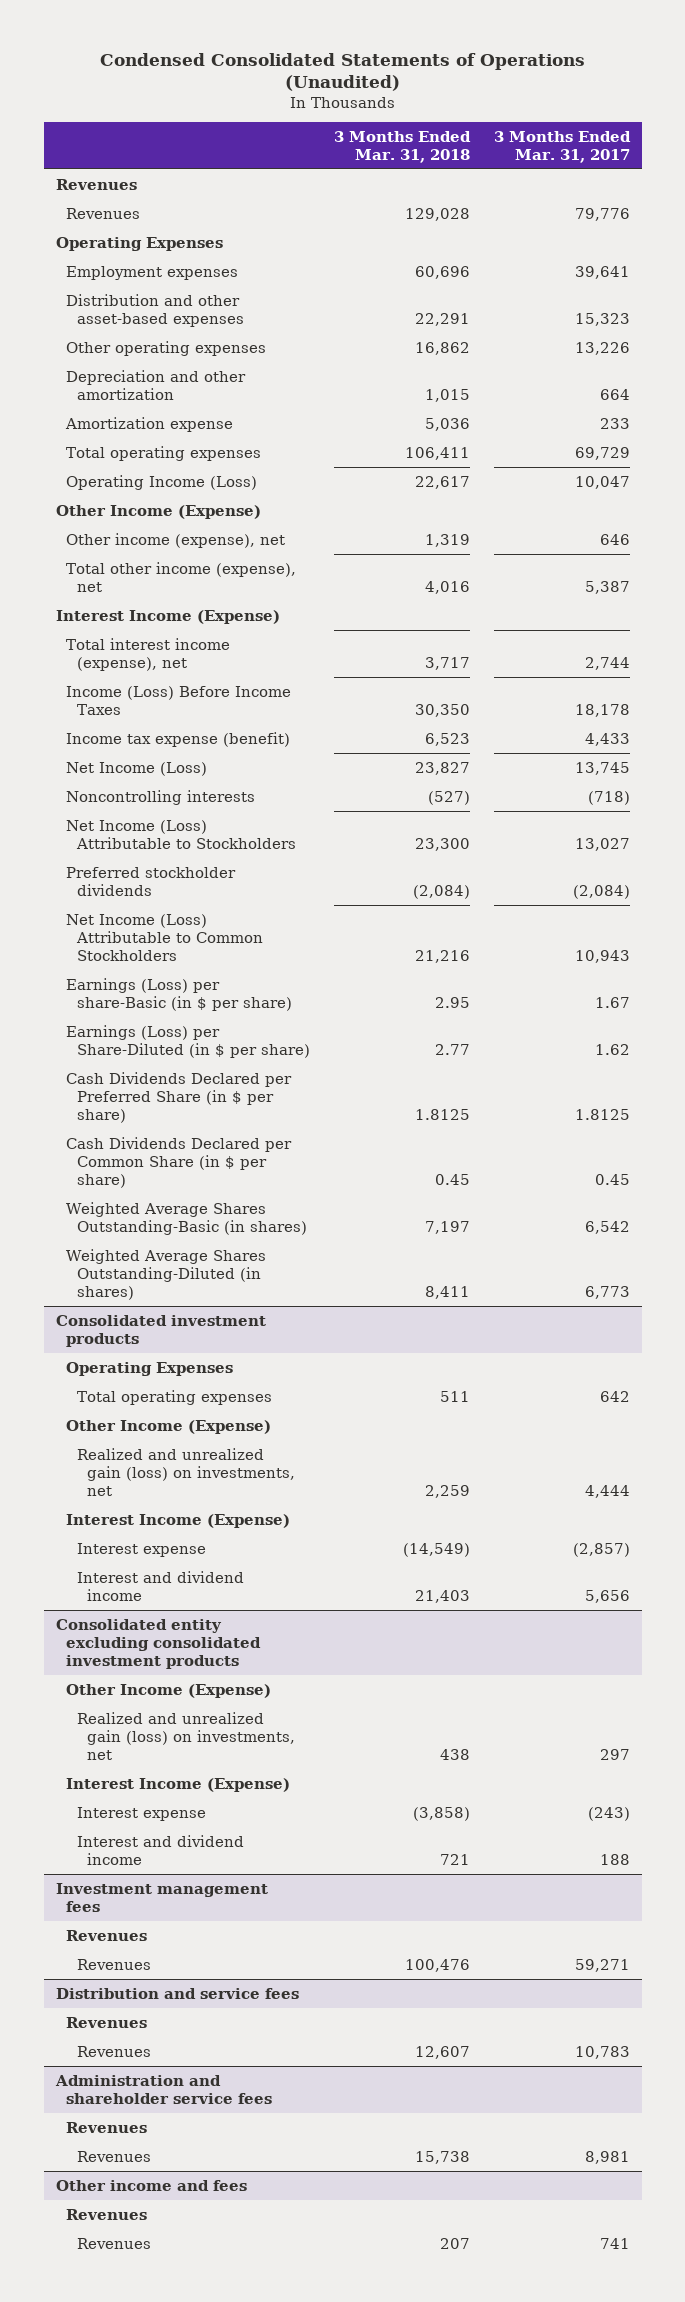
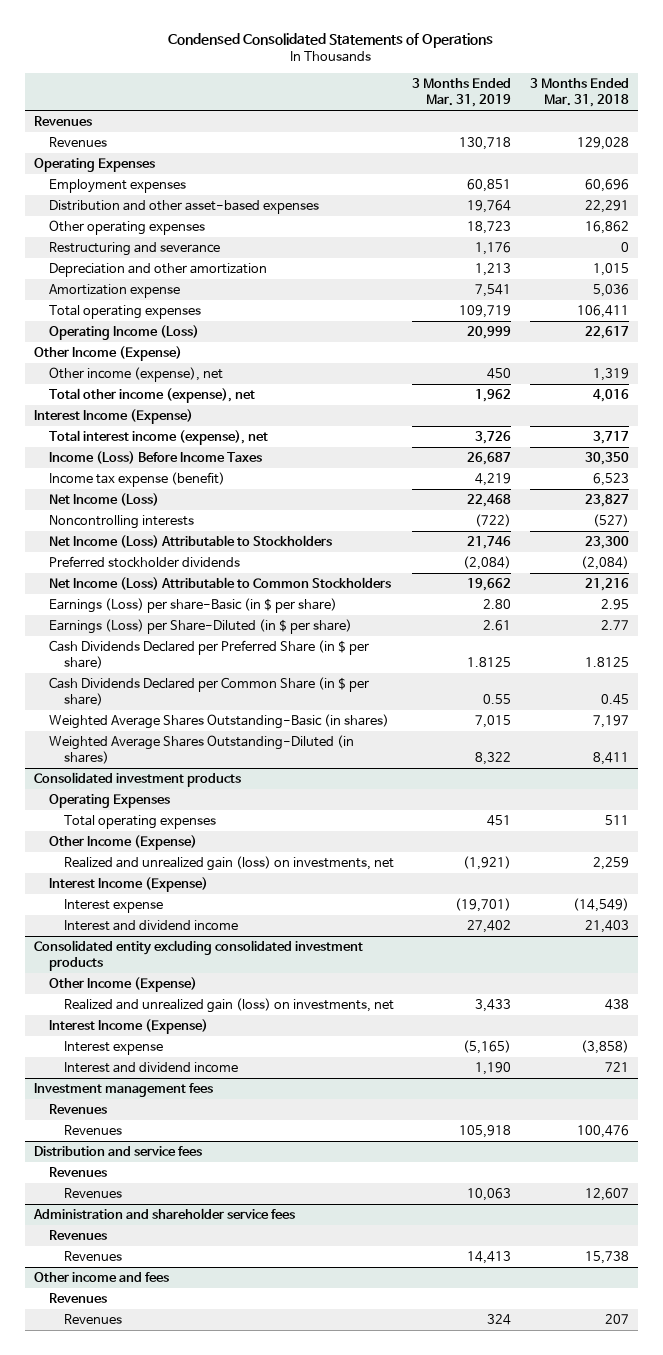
[99,52,585,92] Condensed Consolidated Statements of Operations (Unaudited) -> [168,33,494,49] Condensed Consolidated Statements of Operations
[493,130,631,163] 3 Months Ended Mar. 31, 2017 -> none
none -> [412,78,512,108] 3 Months Ended Mar. 31, 2019
none -> [49,242,221,257] Restructuring and severance

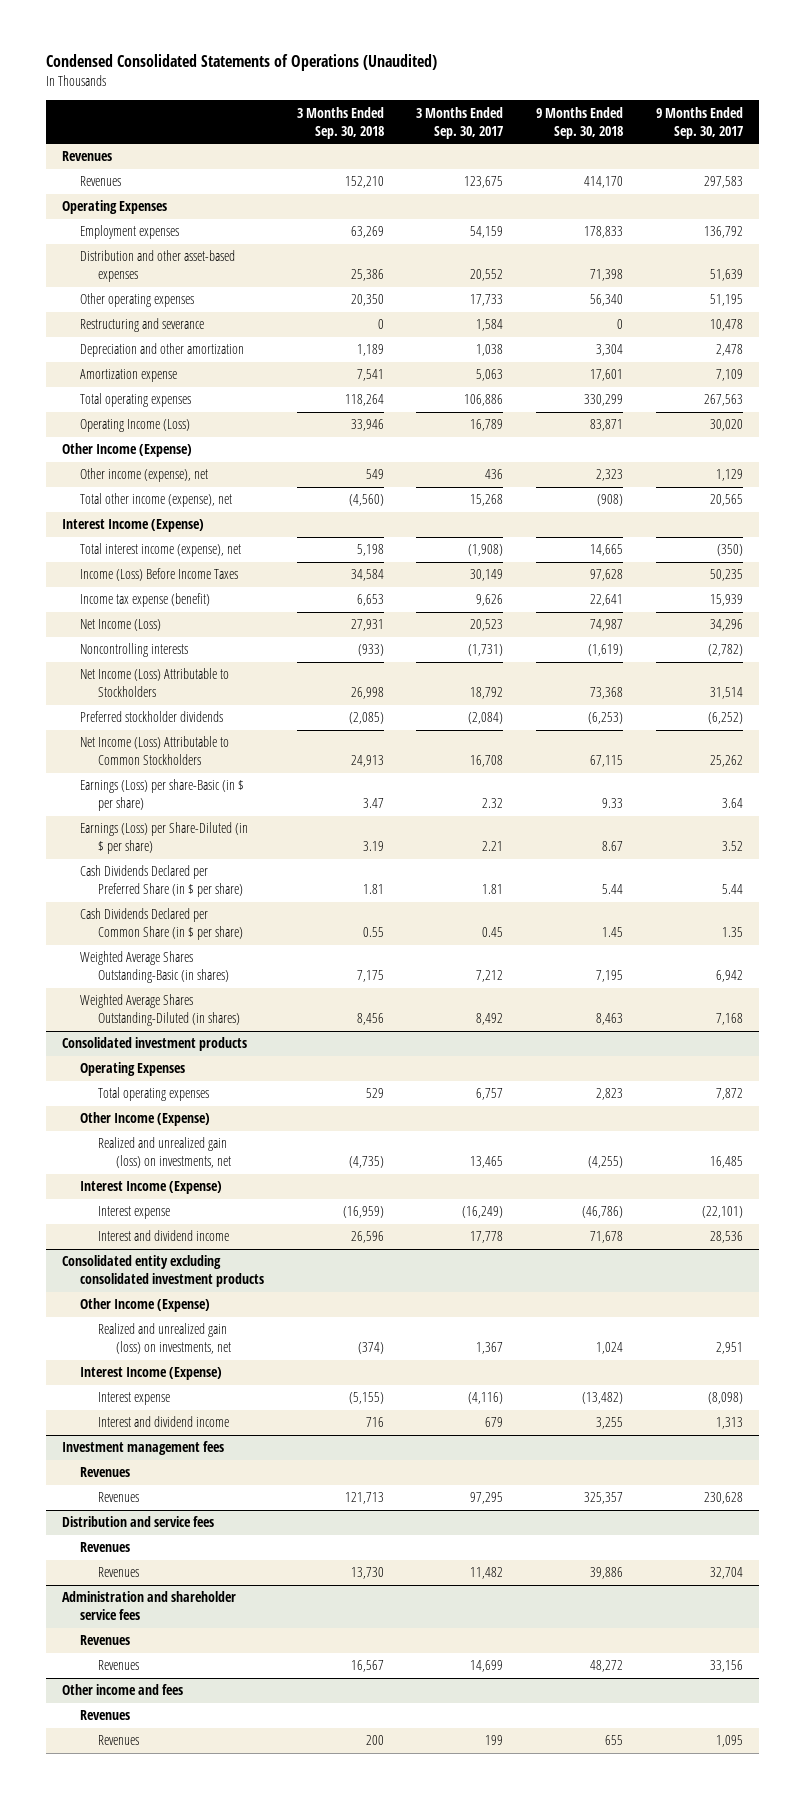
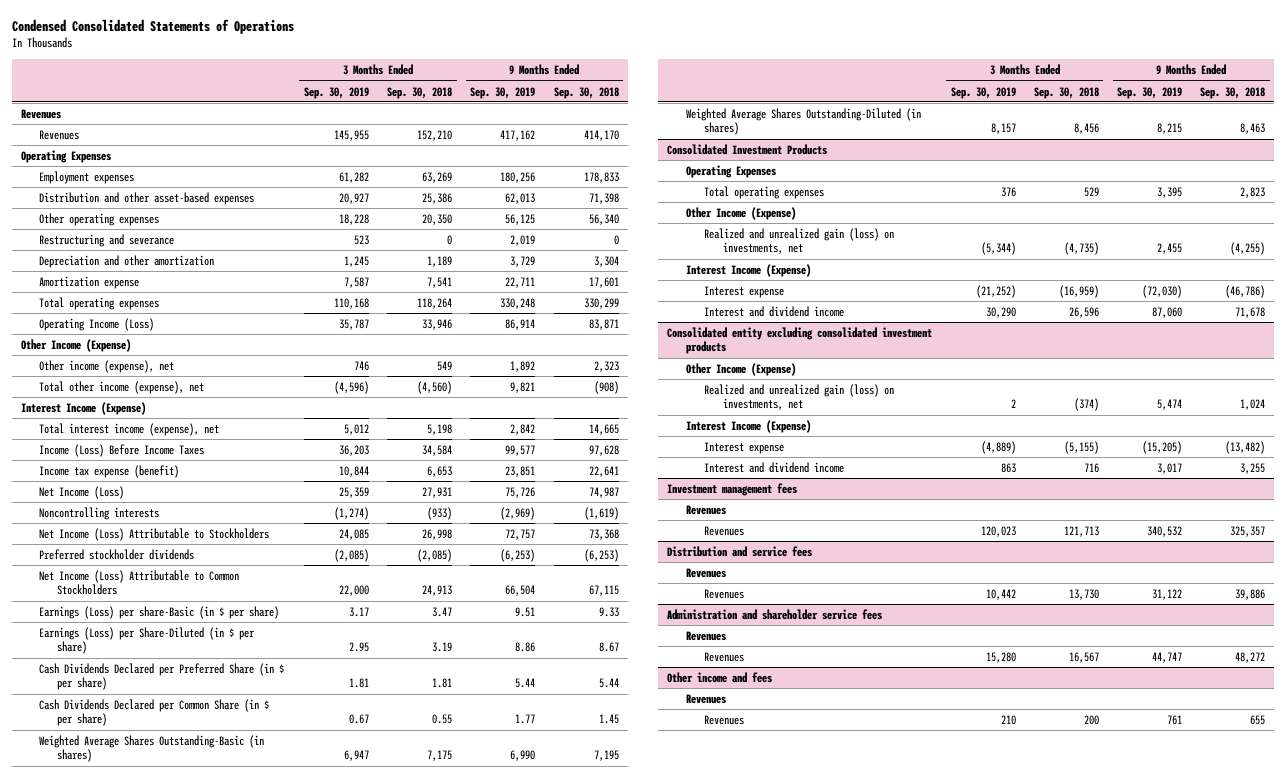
[45,54,437,72] Condensed Consolidated Statements of Operations (Unaudited) -> [11,18,294,34] Condensed Consolidated Statements of Operations
[416,106,504,139] 3 Months Ended Sep. 30, 2017 -> none
[655,106,743,139] 9 Months Ended Sep. 30, 2017 -> none
none -> [303,86,369,99] Sep. 30, 2019
none -> [470,86,536,99] Sep. 30, 2019
[62,1037,248,1052] Consolidated investment products -> [667,143,828,155] Consolidated Investment Products

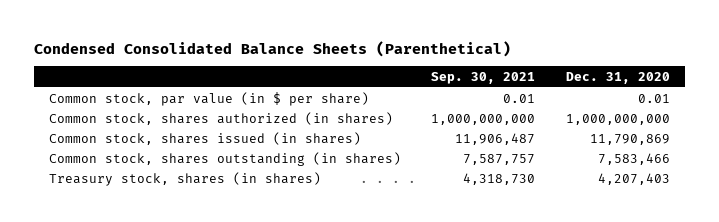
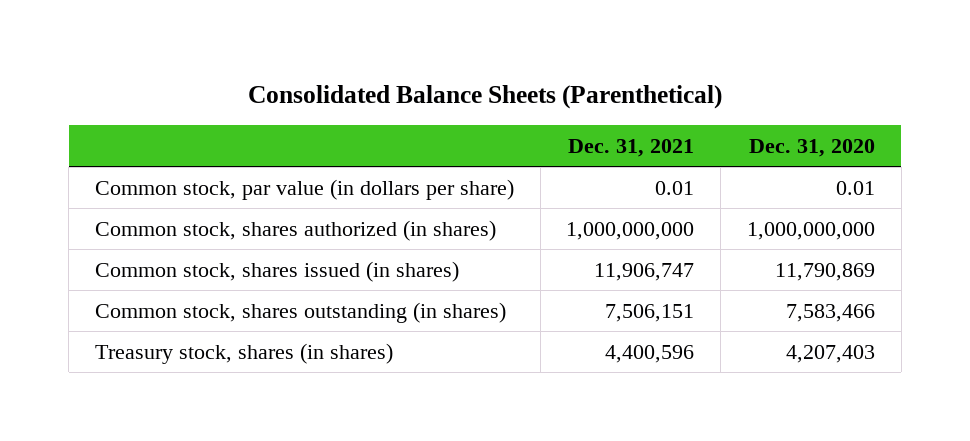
[34,40,512,57] Condensed Consolidated Balance Sheets (Parenthetical) -> [247,84,722,109] Consolidated Balance Sheets (Parenthetical)
[431,71,536,84] Sep. 30, 2021 -> none
none -> [568,138,695,157] Dec. 31, 2021
[49,91,370,106] Common stock, par value (in $ per share) -> [94,178,514,200] Common stock, par value (in dollars per share)

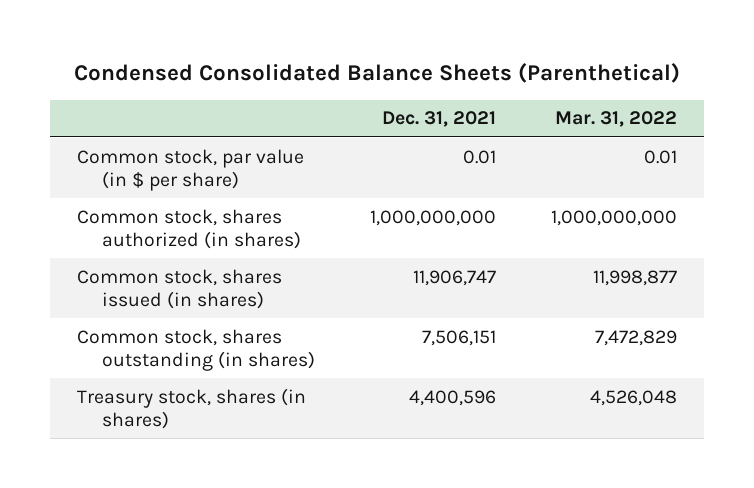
[247,84,722,109] Consolidated Balance Sheets (Parenthetical) -> [73,63,680,84] Condensed Consolidated Balance Sheets (Parenthetical)
[749,138,876,157] Dec. 31, 2020 -> none
none -> [554,111,677,128] Mar. 31, 2022
[94,178,514,200] Common stock, par value (in dollars per share) -> [77,148,305,191] Common stock, par value (in $ per share)

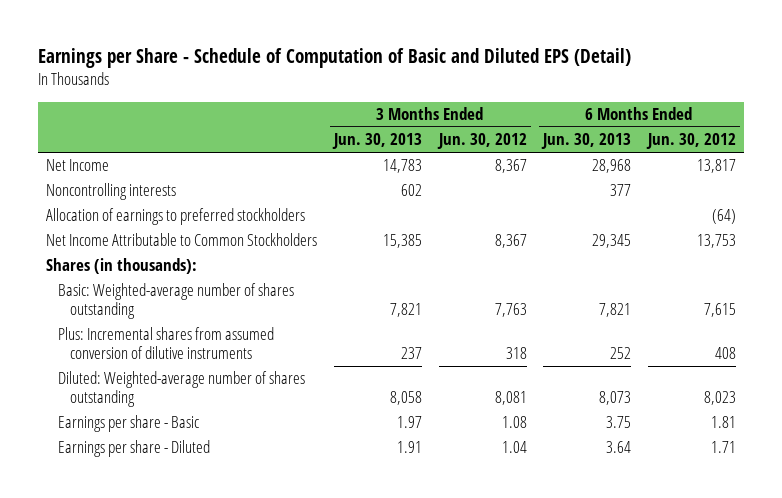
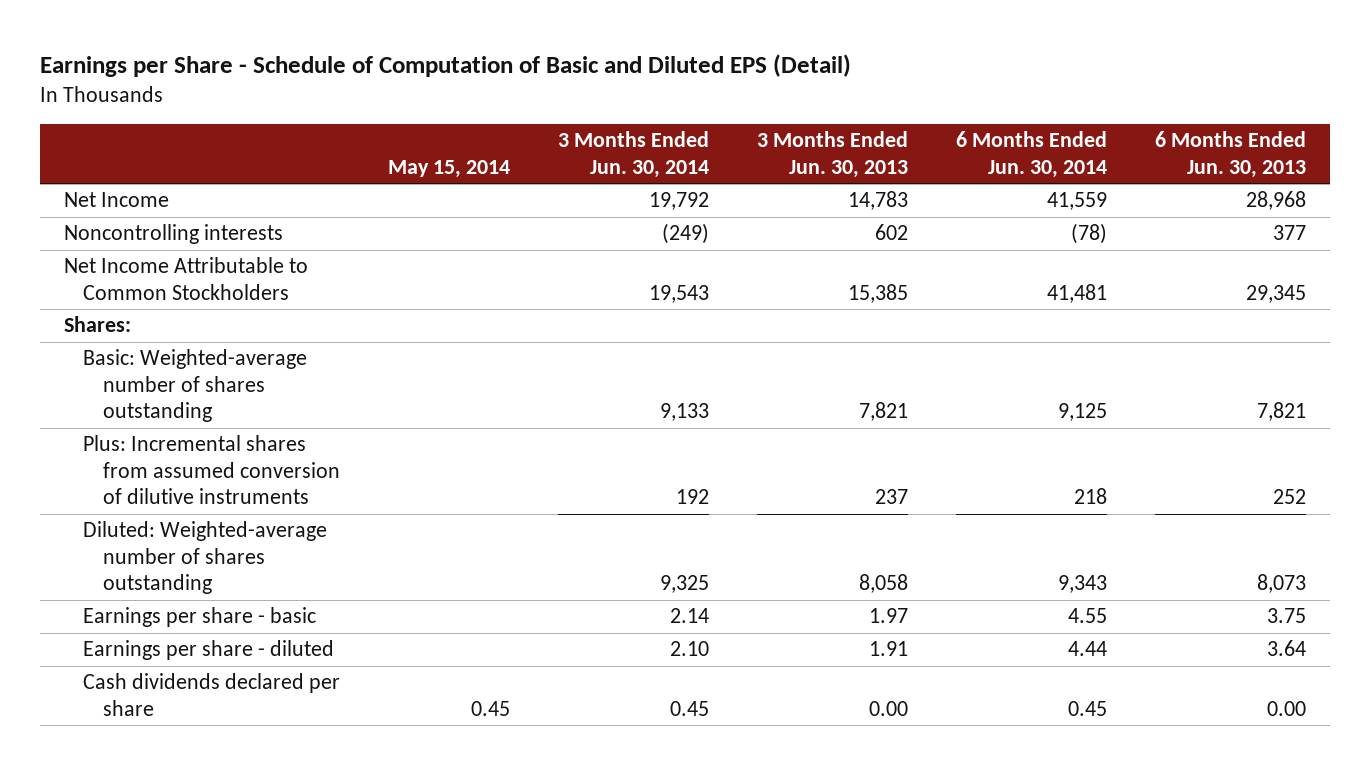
[436,133,527,150] Jun. 30, 2012 -> none
[645,133,736,150] Jun. 30, 2012 -> none
none -> [388,159,511,178] May 15, 2014
none -> [558,131,710,178] 3 Months Ended Jun. 30, 2014
none -> [956,131,1108,178] 6 Months Ended Jun. 30, 2014
[46,208,306,226] Allocation of earnings to preferred stockholders -> none
[46,258,198,275] Shares (in thousands): -> [63,316,131,333] Shares:
[58,415,200,433] Earnings per share - Basic -> [83,607,317,628] Earnings per share - basic
[58,440,211,458] Earnings per share - Diluted -> [83,640,335,661] Earnings per share - diluted
none -> [83,673,341,716] Cash dividends declared per share

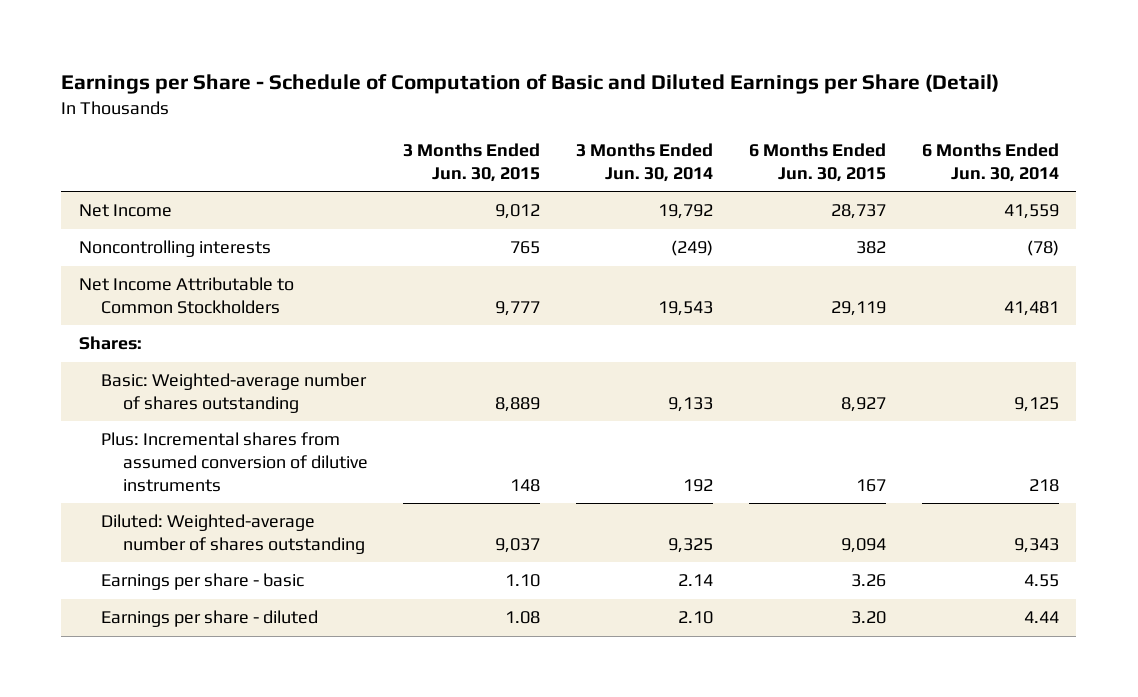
[39,54,851,78] Earnings per Share - Schedule of Computation of Basic and Diluted EPS (Detail) -> [61,74,1000,95] Earnings per Share - Schedule of Computation of Basic and Diluted Earnings per Share (Detail)
[388,159,511,178] May 15, 2014 -> none
[757,131,909,178] 3 Months Ended Jun. 30, 2013 -> none
[1155,131,1307,178] 6 Months Ended Jun. 30, 2013 -> none
none -> [403,143,541,183] 3 Months Ended Jun. 30, 2015
none -> [748,143,886,183] 6 Months Ended Jun. 30, 2015
[83,673,341,716] Cash dividends declared per share -> none

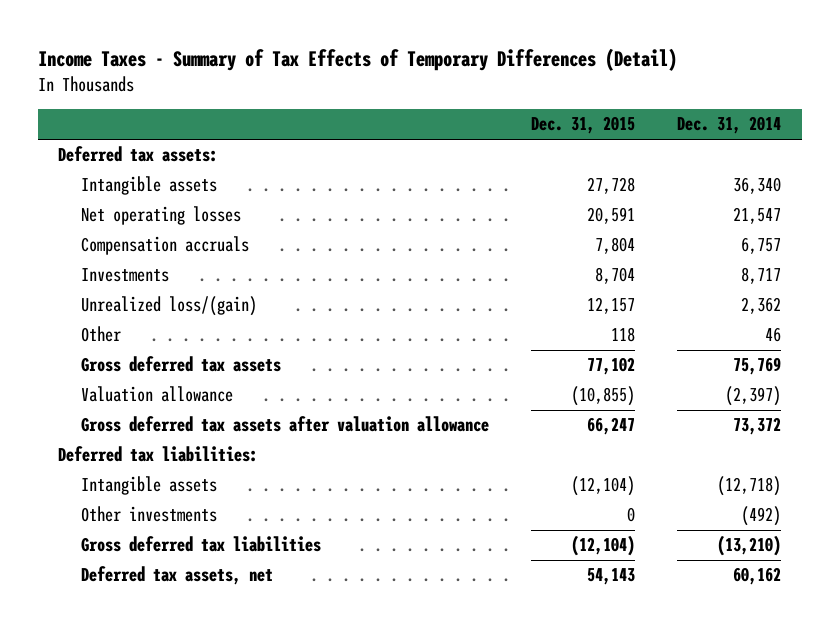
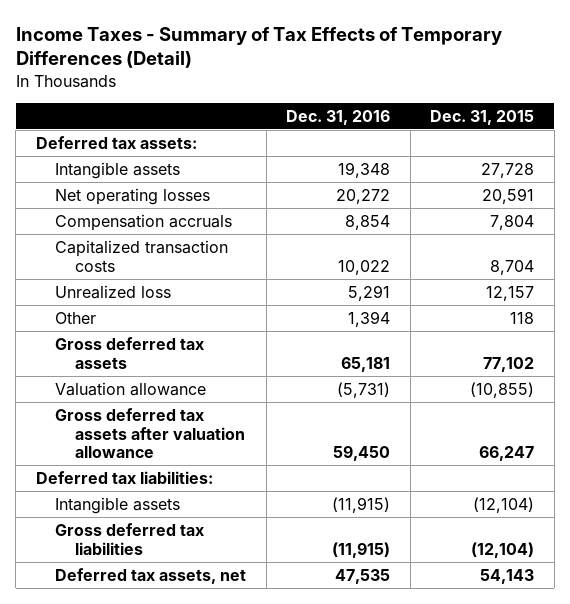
[676,116,781,135] Dec. 31, 2014 -> none
none -> [286,109,391,125] Dec. 31, 2016
[81,268,170,283] Investments -> [55,239,229,272] Capitalized transaction costs
[81,296,258,317] Unrealized loss/(gain) -> [55,284,172,299] Unrealized loss
[81,506,218,523] Other investments -> none

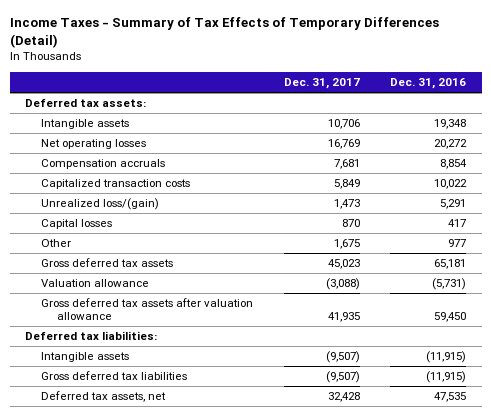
[430,109,535,125] Dec. 31, 2015 -> none
none -> [283,77,360,89] Dec. 31, 2017
[55,284,172,299] Unrealized loss -> [40,198,159,211] Unrealized loss/(gain)
none -> [40,219,112,230] Capital losses
[348,310,391,327] 1,394 -> [448,239,467,248] 977

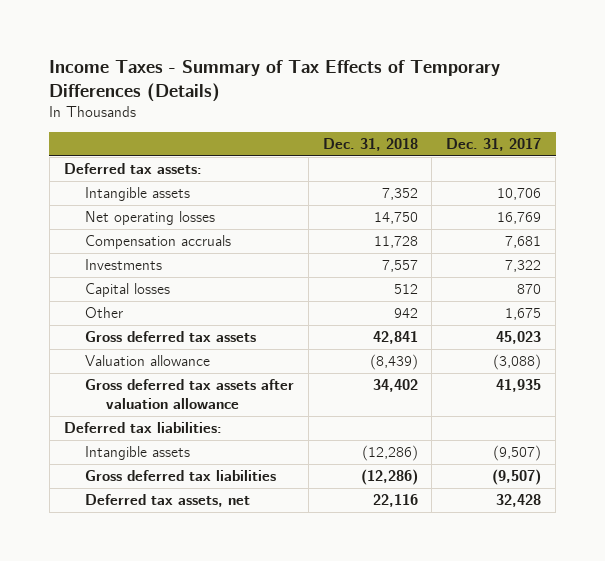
[9,17,439,49] Income Taxes - Summary of Tax Effects of Temporary Differences (Detail) -> [49,59,501,102] Income Taxes - Summary of Tax Effects of Temporary Differences (Details)
[390,77,467,89] Dec. 31, 2016 -> none
none -> [322,138,418,152] Dec. 31, 2018
[40,179,190,190] Capitalized transaction costs -> none
[40,198,159,211] Unrealized loss/(gain) -> none
none -> [84,259,162,271] Investments

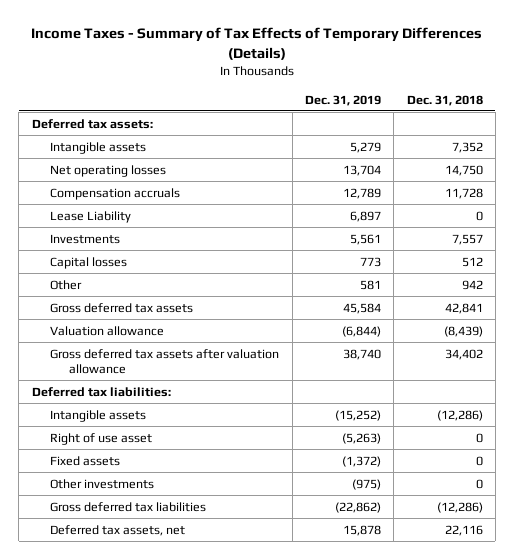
[446,138,542,152] Dec. 31, 2017 -> none
none -> [304,94,381,106] Dec. 31, 2019
none -> [50,210,132,223] Lease Liability
none -> [50,432,153,445] Right of use asset
none -> [50,455,121,466] Fixed assets
none -> [50,478,155,489] Other investments

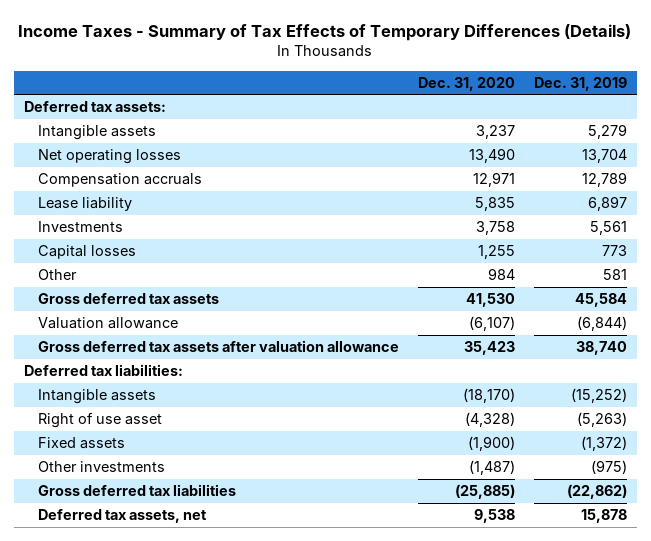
[406,94,483,106] Dec. 31, 2018 -> none
none -> [417,76,515,91] Dec. 31, 2020
[50,210,132,223] Lease Liability -> [37,197,132,212] Lease liability

